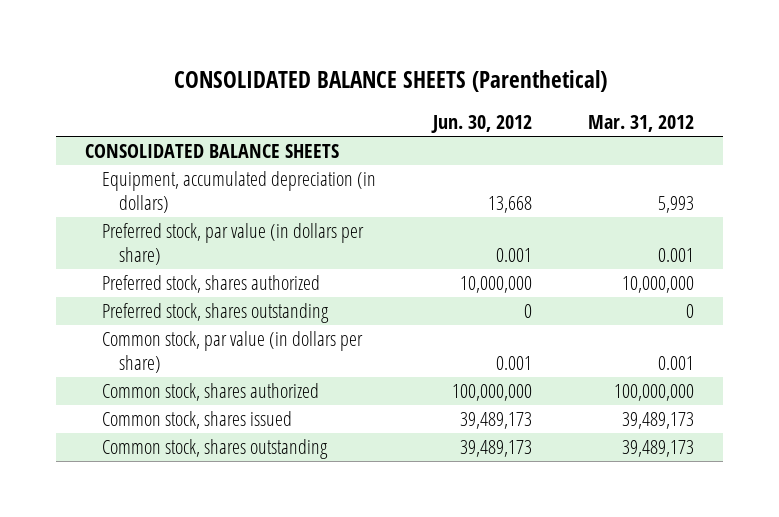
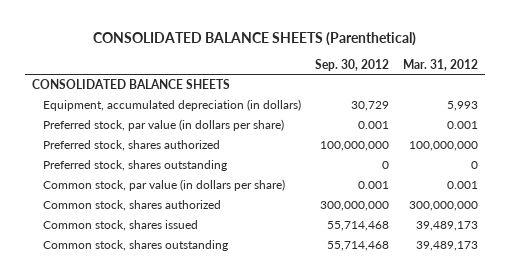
[430,115,532,134] Jun. 30, 2012 -> none
none -> [315,58,390,71] Sep. 30, 2012
[622,276,695,294] 10,000,000 -> [408,141,478,152] 100,000,000
[614,384,695,402] 100,000,000 -> [408,201,478,212] 300,000,000

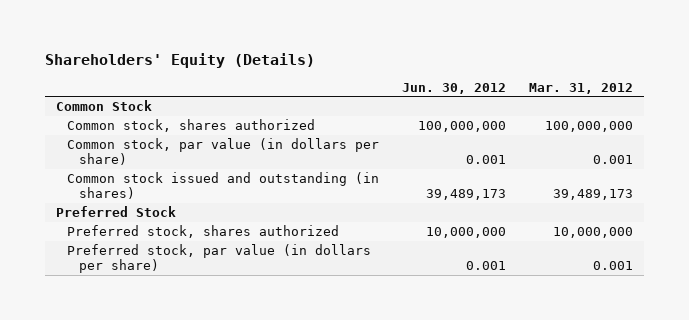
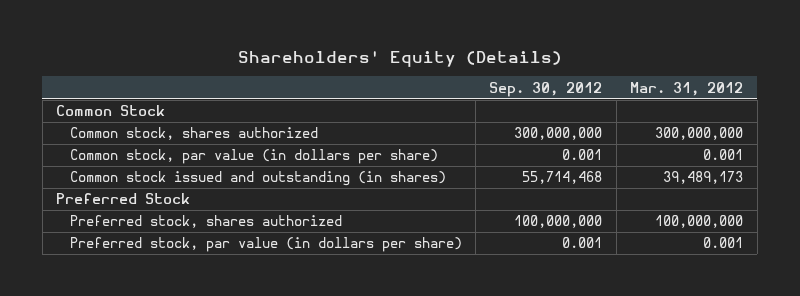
[402,82,507,94] Jun. 30, 2012 -> none
none -> [489,81,603,97] Sep. 30, 2012
[544,121,633,133] 100,000,000 -> [655,127,744,141] 300,000,000
[552,227,633,239] 10,000,000 -> [655,215,744,229] 100,000,000

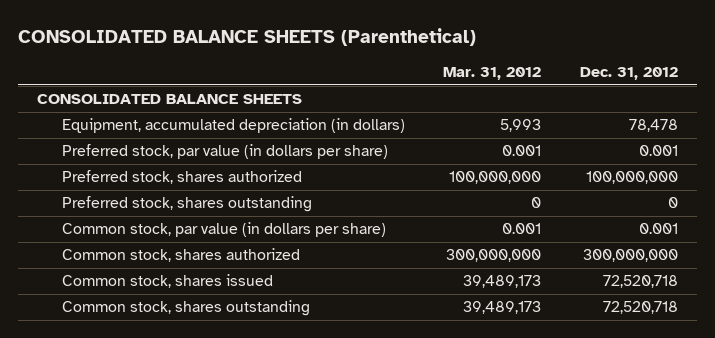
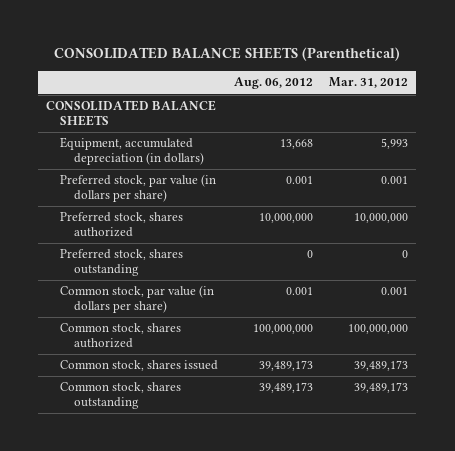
[579,67,678,81] Dec. 31, 2012 -> none
none -> [234,77,314,90] Aug. 06, 2012
[449,171,542,185] 100,000,000 -> [354,213,409,224] 10,000,000
[446,249,542,263] 300,000,000 -> [348,324,409,335] 100,000,000

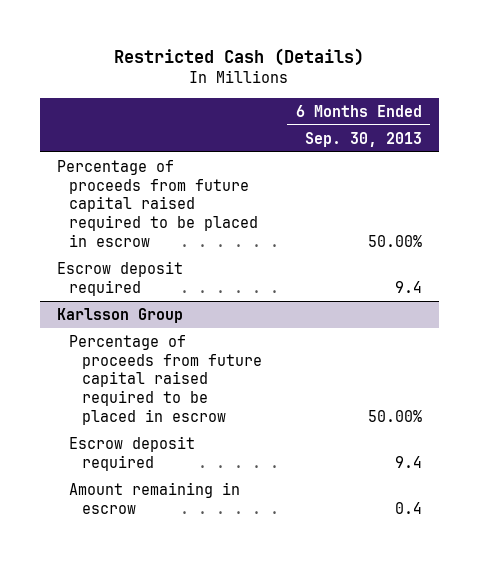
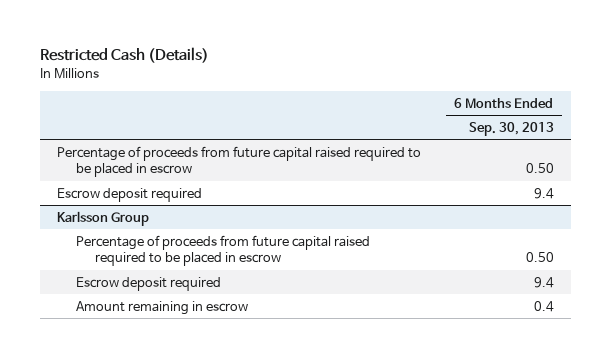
[367,234,422,247] 50.00% -> [525,163,554,174] 0.50
[367,409,422,422] 50.00% -> [525,252,554,263] 0.50

